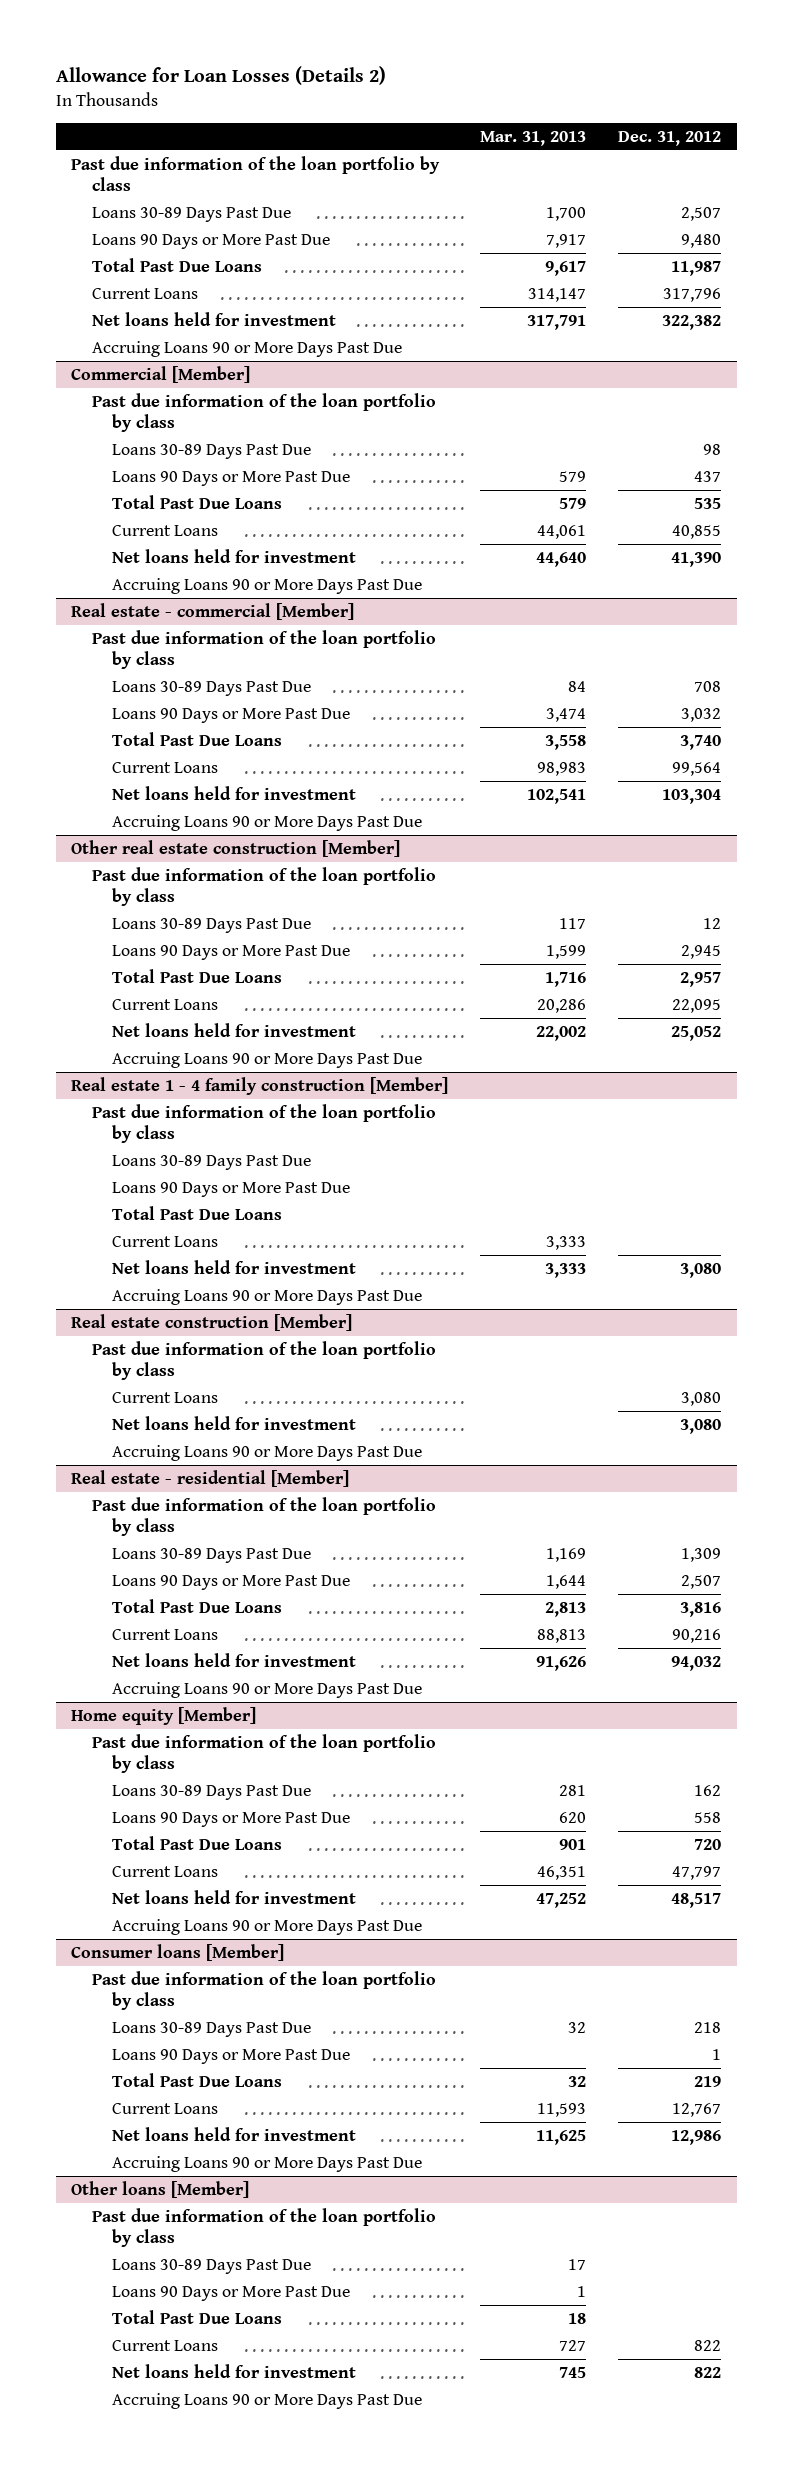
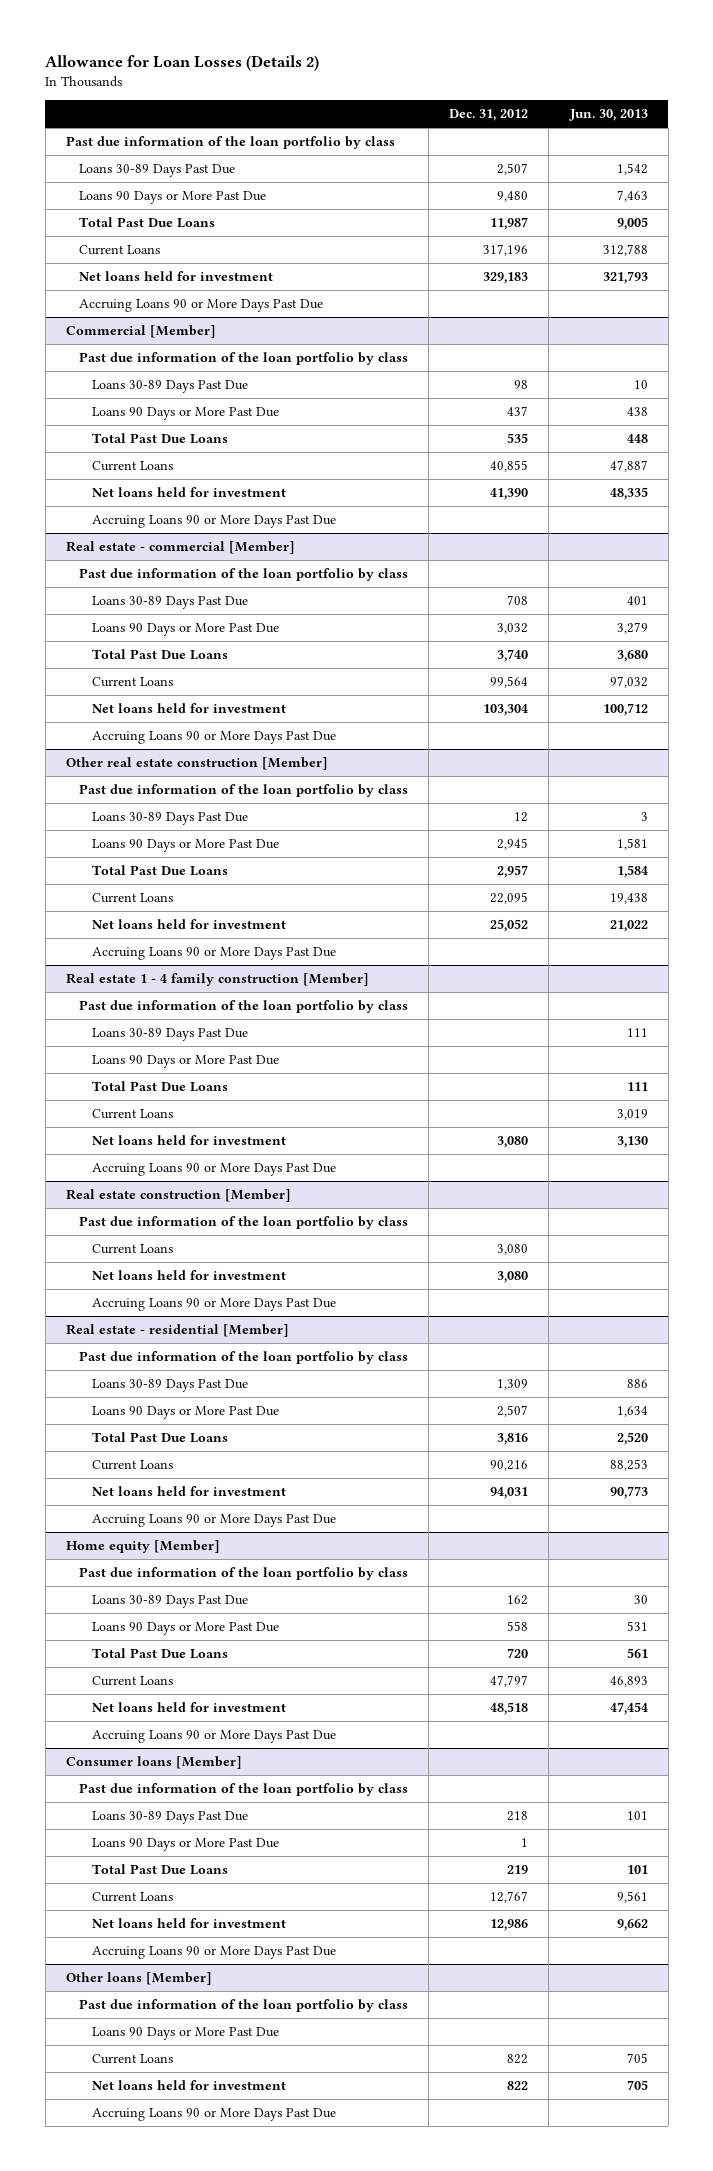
[480,130,587,146] Mar. 31, 2013 -> none
none -> [568,109,648,122] Jun. 30, 2013
[662,287,721,302] 317,796 -> [483,244,529,257] 317,196
[661,314,721,330] 322,382 -> [483,272,529,285] 329,183
[670,1655,721,1671] 94,032 -> [490,1487,529,1500] 94,031
[670,1892,721,1908] 48,517 -> [490,1702,529,1716] 48,518
[111,2258,311,2274] Loans 30-89 Days Past Due -> none
[111,2309,282,2324] Total Past Due Loans -> none

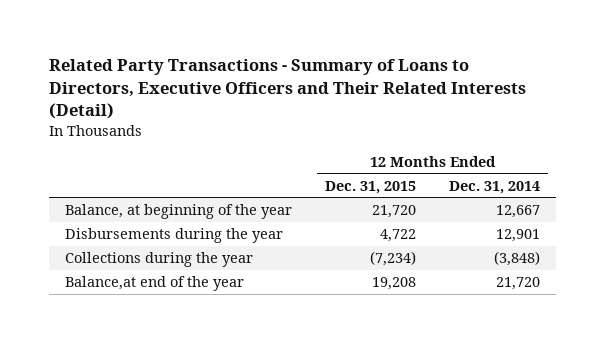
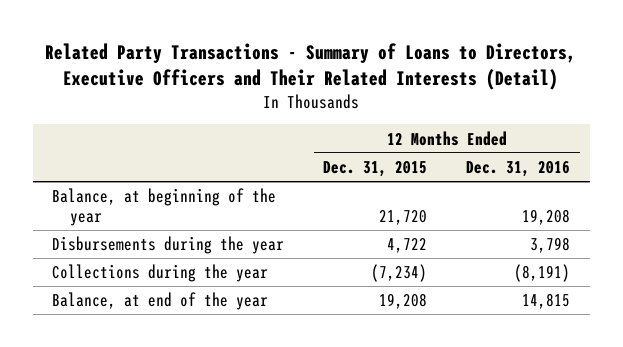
[448,180,540,194] Dec. 31, 2014 -> none
none -> [466,161,571,178] Dec. 31, 2016
[65,276,245,292] Balance,at end of the year -> [52,292,269,311] Balance, at end of the year

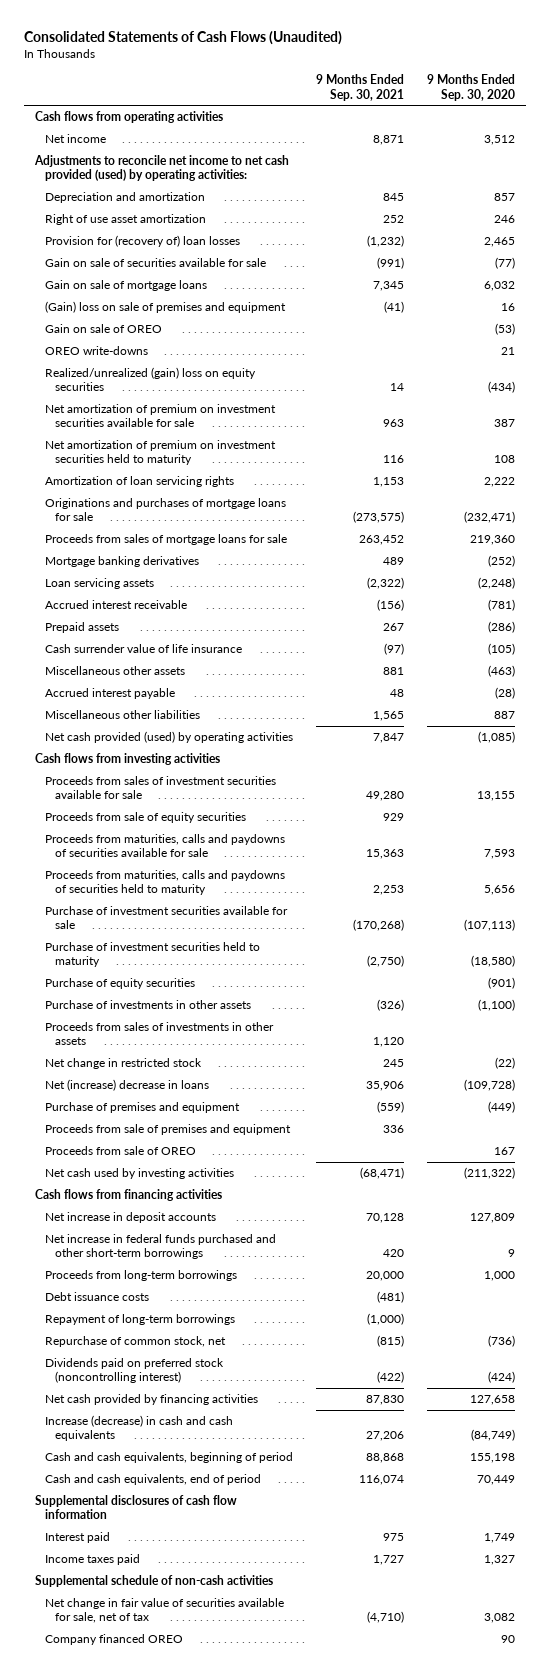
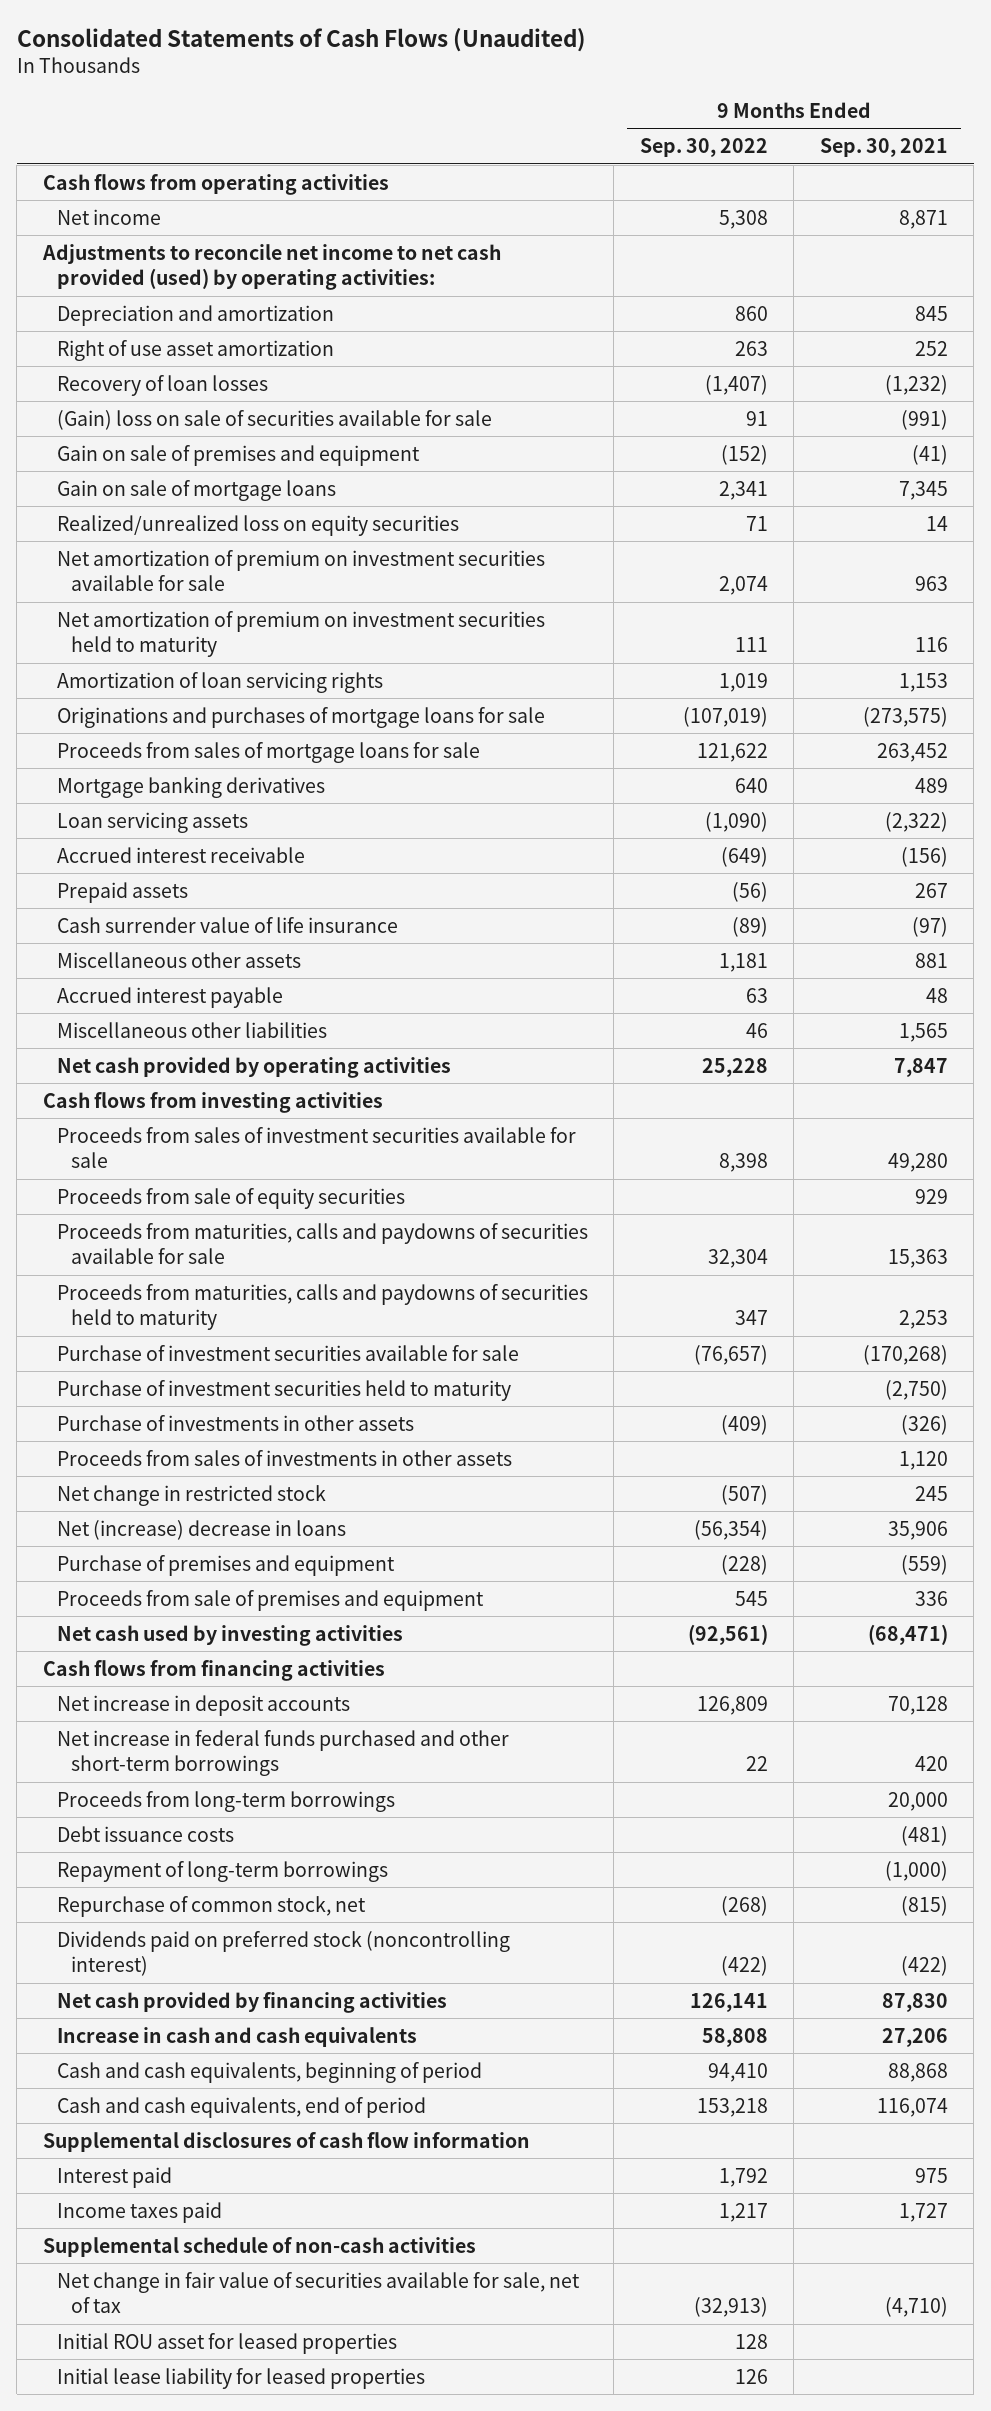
[426,74,515,101] 9 Months Ended Sep. 30, 2020 -> none
none -> [639,138,768,158] Sep. 30, 2022
[45,235,241,248] Provision for (recovery of) loan losses -> [56,374,268,396] Recovery of loan losses
[45,258,267,268] Gain on sale of securities available for sale -> [56,409,492,430] (Gain) loss on sale of securities available for sale
none -> [56,444,420,466] Gain on sale of premises and equipment
[45,301,287,314] (Gain) loss on sale of premises and equipment -> none
[45,324,163,334] Gain on sale of OREO -> none
[45,346,149,356] OREO write-downs -> none
[45,367,257,392] Realized/unrealized (gain) loss on equity securities -> [56,514,459,536] Realized/unrealized loss on equity securities
[45,731,294,744] Net cash provided (used) by operating activities -> [56,1056,451,1078] Net cash provided by operating activities
[45,978,196,990] Purchase of equity securities -> none
[45,1146,197,1156] Proceeds from sale of OREO -> none
[45,1415,234,1442] Increase (decrease) in cash and cash equivalents -> [56,2026,417,2047] Increase in cash and cash equivalents
[45,1634,184,1646] Company financed OREO -> none
none -> [56,2332,397,2354] Initial ROU asset for leased properties
none -> [56,2367,425,2389] Initial lease liability for leased properties

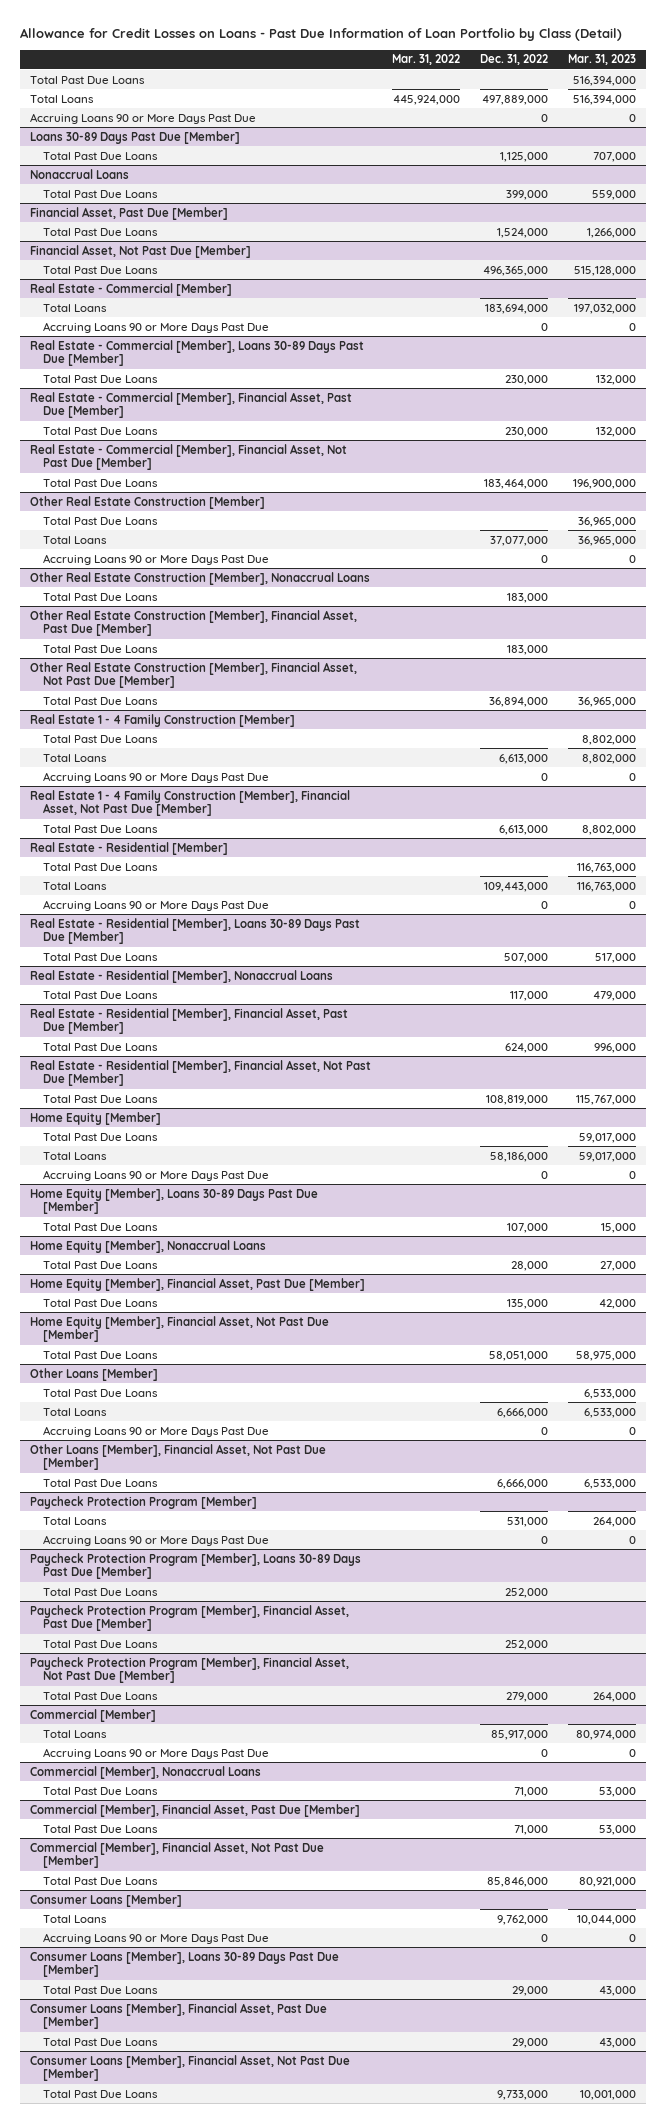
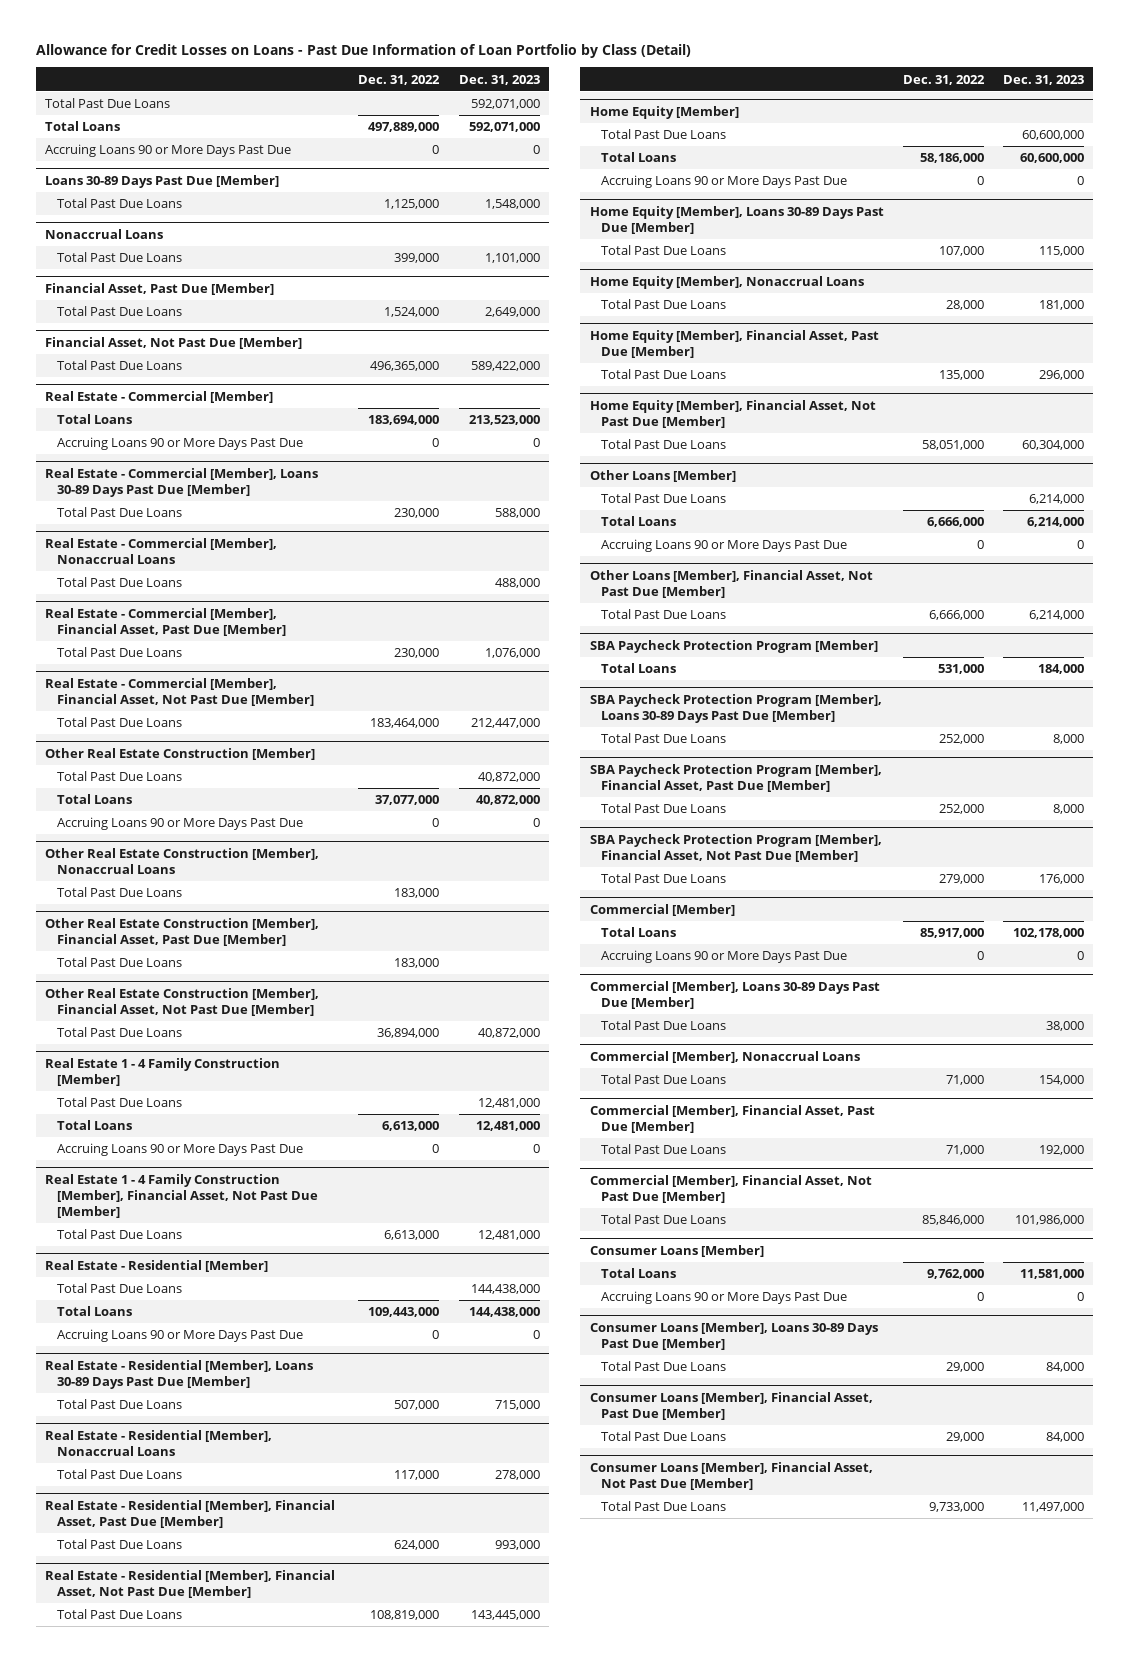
[391,54,460,66] Mar. 31, 2022 -> none
[568,54,637,66] Mar. 31, 2023 -> none
none -> [458,74,540,85] Dec. 31, 2023
none -> [45,538,278,565] Real Estate - Commercial [Member], Nonaccrual Loans
none -> [57,577,183,588] Total Past Due Loans
[30,1495,258,1509] Paycheck Protection Program [Member] -> [589,640,878,654] SBA Paycheck Protection Program [Member]
[43,1534,270,1546] Accruing Loans 90 or More Days Past Due -> none
[30,1552,362,1580] Paycheck Protection Program [Member], Loans 30-89 Days Past Due [Member] -> [589,694,882,724] SBA Paycheck Protection Program [Member], Loans 30-89 Days Past Due [Member]
[30,1604,350,1632] Paycheck Protection Program [Member], Financial Asset, Past Due [Member] -> [589,764,882,793] SBA Paycheck Protection Program [Member], Financial Asset, Past Due [Member]
[30,1656,350,1684] Paycheck Protection Program [Member], Financial Asset, Not Past Due [Member] -> [589,834,882,863] SBA Paycheck Protection Program [Member], Financial Asset, Not Past Due [Member]
none -> [589,981,880,1010] Commercial [Member], Loans 30-89 Days Past Due [Member]
none -> [601,1020,727,1031] Total Past Due Loans

